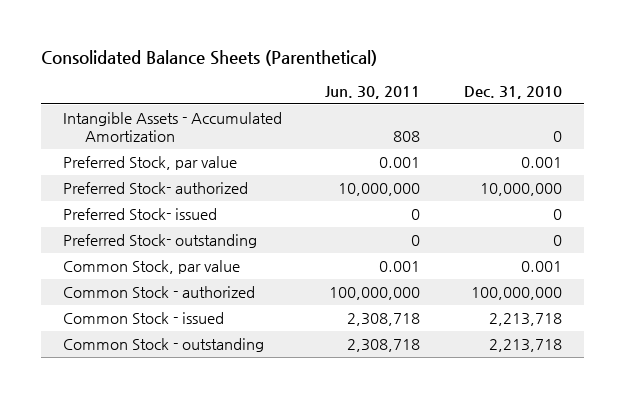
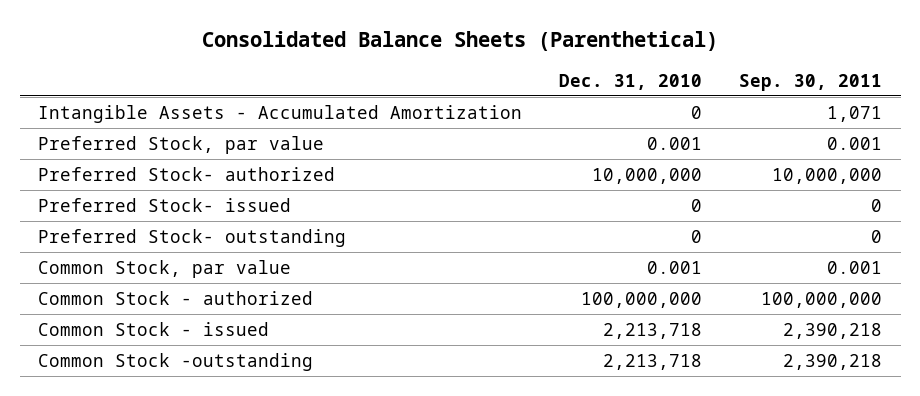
[325,86,421,100] Jun. 30, 2011 -> none
none -> [739,73,883,91] Sep. 30, 2011
[62,337,264,352] Common Stock - outstanding -> [38,352,314,371] Common Stock -outstanding

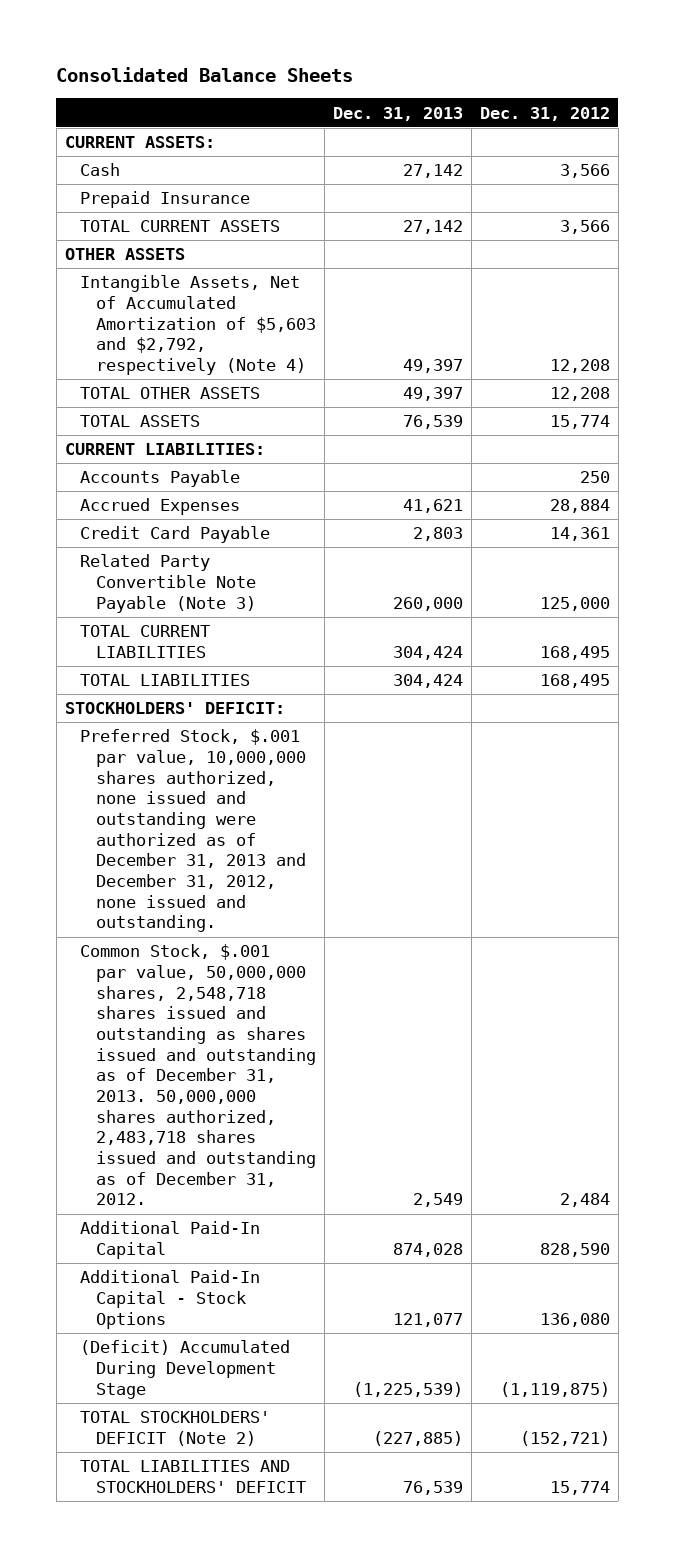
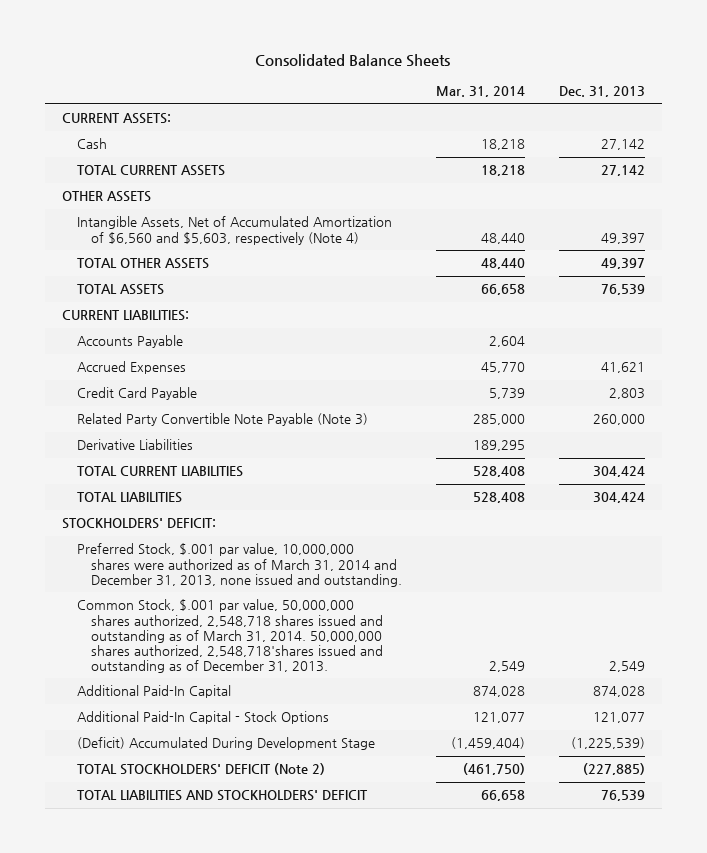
[479,106,610,121] Dec. 31, 2012 -> none
none -> [436,86,526,98] Mar. 31, 2014
[80,191,251,209] Prepaid Insurance -> none
[80,275,316,375] Intangible Assets, Net of Accumulated Amortization of $5,603 and $2,792, respectively (Note 4) -> [76,216,392,245] Intangible Assets, Net of Accumulated Amortization of $6,560 and $5,603, respectively (Note 4)
none -> [76,439,193,451] Derivative Liabilities
[80,729,306,933] Preferred Stock, $.001 par value, 10,000,000 shares authorized, none issued and outstanding were authorized as of December 31, 2013 and December 31, 2012, none issued and outstanding. -> [76,543,403,587] Preferred Stock, $.001 par value, 10,000,000 shares were authorized as of March 31, 2014 and December 31, 2013, none issued and outstanding.
[80,944,316,1206] Common Stock, $.001 par value, 50,000,000 shares, 2,548,718 shares issued and outstanding as shares issued and outstanding as of December 31, 2013. 50,000,000 shares authorized, 2,483,718 shares issued and outstanding as of December 31, 2012. -> [76,599,384,674] Common Stock, $.001 par value, 50,000,000 shares authorized, 2,548,718 shares issued and outstanding as of March 31, 2014. 50,000,000 shares authorized, 2,548,718'shares issued and outstanding as of December 31, 2013.

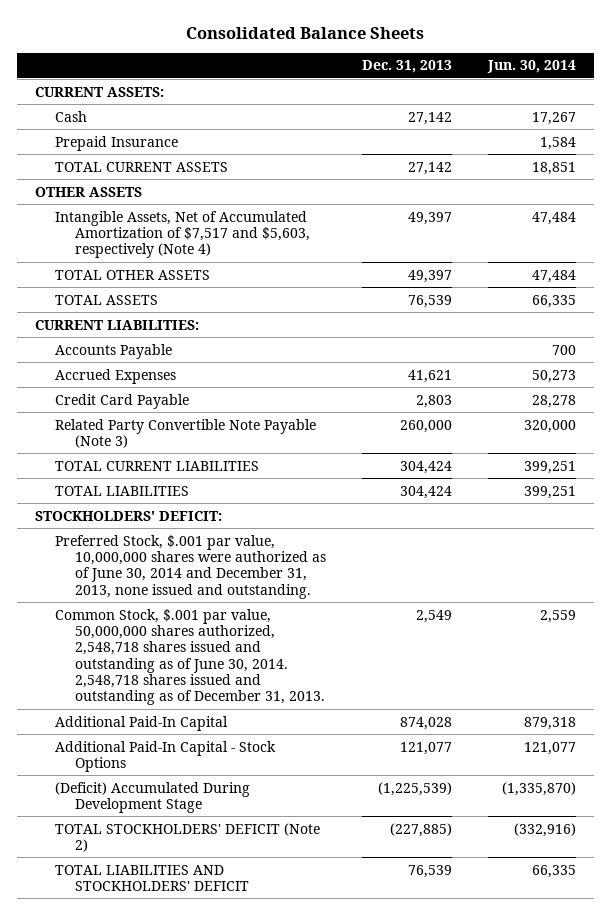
[436,86,526,98] Mar. 31, 2014 -> none
none -> [486,60,576,74] Jun. 30, 2014
none -> [54,135,178,151] Prepaid Insurance
[76,216,392,245] Intangible Assets, Net of Accumulated Amortization of $6,560 and $5,603, respectively (Note 4) -> [54,210,311,259] Intangible Assets, Net of Accumulated Amortization of $7,517 and $5,603, respectively (Note 4)
[76,439,193,451] Derivative Liabilities -> none
[76,543,403,587] Preferred Stock, $.001 par value, 10,000,000 shares were authorized as of March 31, 2014 and December 31, 2013, none issued and outstanding. -> [54,534,327,599] Preferred Stock, $.001 par value, 10,000,000 shares were authorized as of June 30, 2014 and December 31, 2013, none issued and outstanding.
[76,599,384,674] Common Stock, $.001 par value, 50,000,000 shares authorized, 2,548,718 shares issued and outstanding as of March 31, 2014. 50,000,000 shares authorized, 2,548,718'shares issued and outstanding as of December 31, 2013. -> [54,608,326,706] Common Stock, $.001 par value, 50,000,000 shares authorized, 2,548,718 shares issued and outstanding as of June 30, 2014. 2,548,718 shares issued and outstanding as of December 31, 2013.

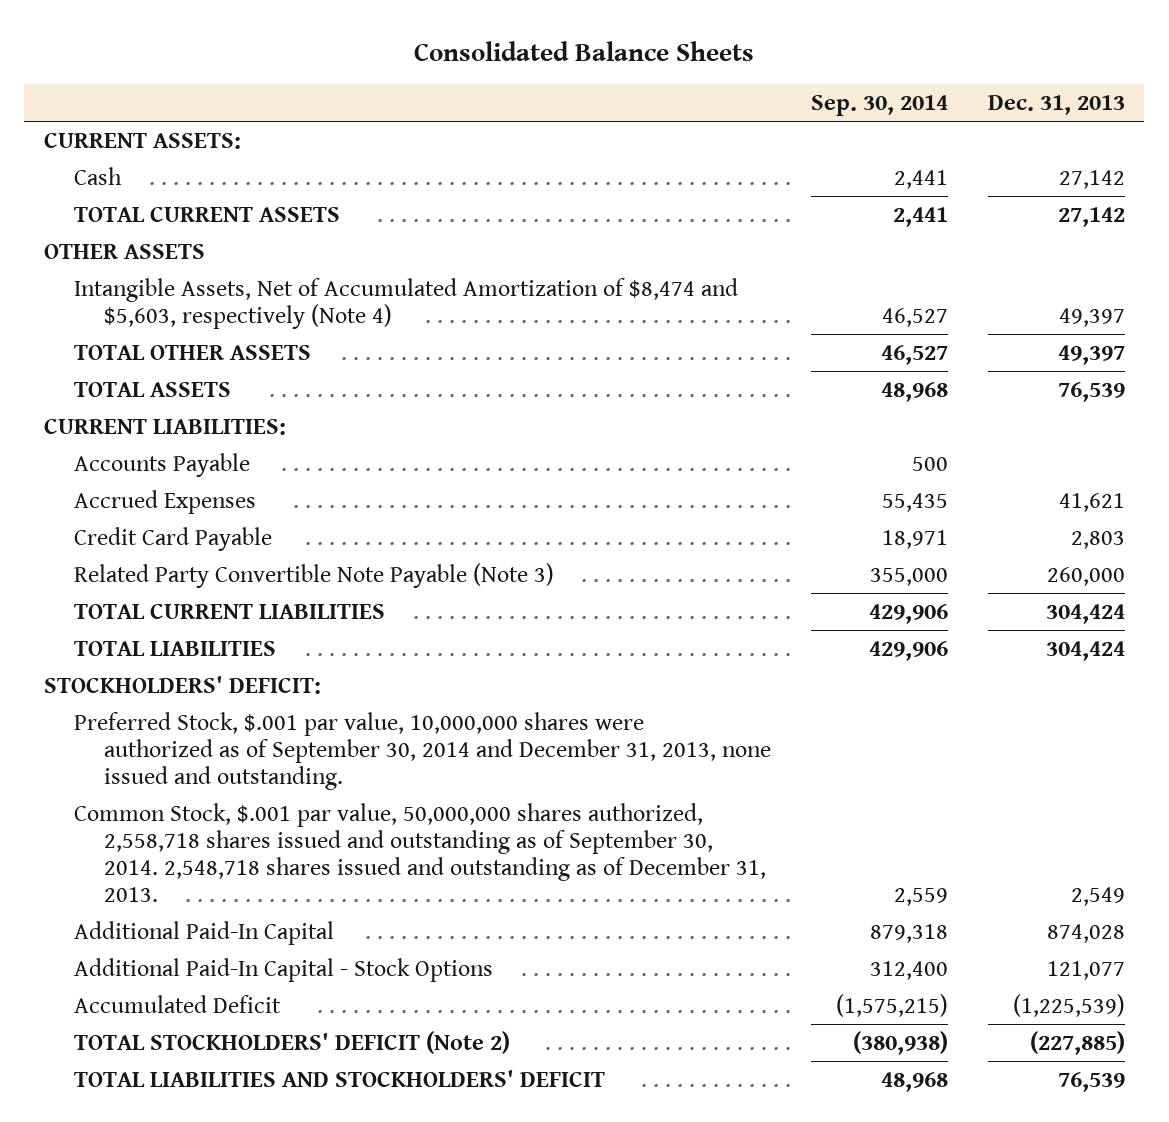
[486,60,576,74] Jun. 30, 2014 -> none
none -> [810,94,948,116] Sep. 30, 2014
[54,135,178,151] Prepaid Insurance -> none
[54,210,311,259] Intangible Assets, Net of Accumulated Amortization of $7,517 and $5,603, respectively (Note 4) -> [73,277,738,329] Intangible Assets, Net of Accumulated Amortization of $8,474 and $5,603, respectively (Note 4)
[54,534,327,599] Preferred Stock, $.001 par value, 10,000,000 shares were authorized as of June 30, 2014 and December 31, 2013, none issued and outstanding. -> [73,711,771,790] Preferred Stock, $.001 par value, 10,000,000 shares were authorized as of September 30, 2014 and December 31, 2013, none issued and outstanding.
[54,608,326,706] Common Stock, $.001 par value, 50,000,000 shares authorized, 2,548,718 shares issued and outstanding as of June 30, 2014. 2,548,718 shares issued and outstanding as of December 31, 2013. -> [73,802,766,902] Common Stock, $.001 par value, 50,000,000 shares authorized, 2,558,718 shares issued and outstanding as of September 30, 2014. 2,548,718 shares issued and outstanding as of December 31, 2013.
[54,781,250,813] (Deficit) Accumulated During Development Stage -> [73,994,281,1013] Accumulated Deficit

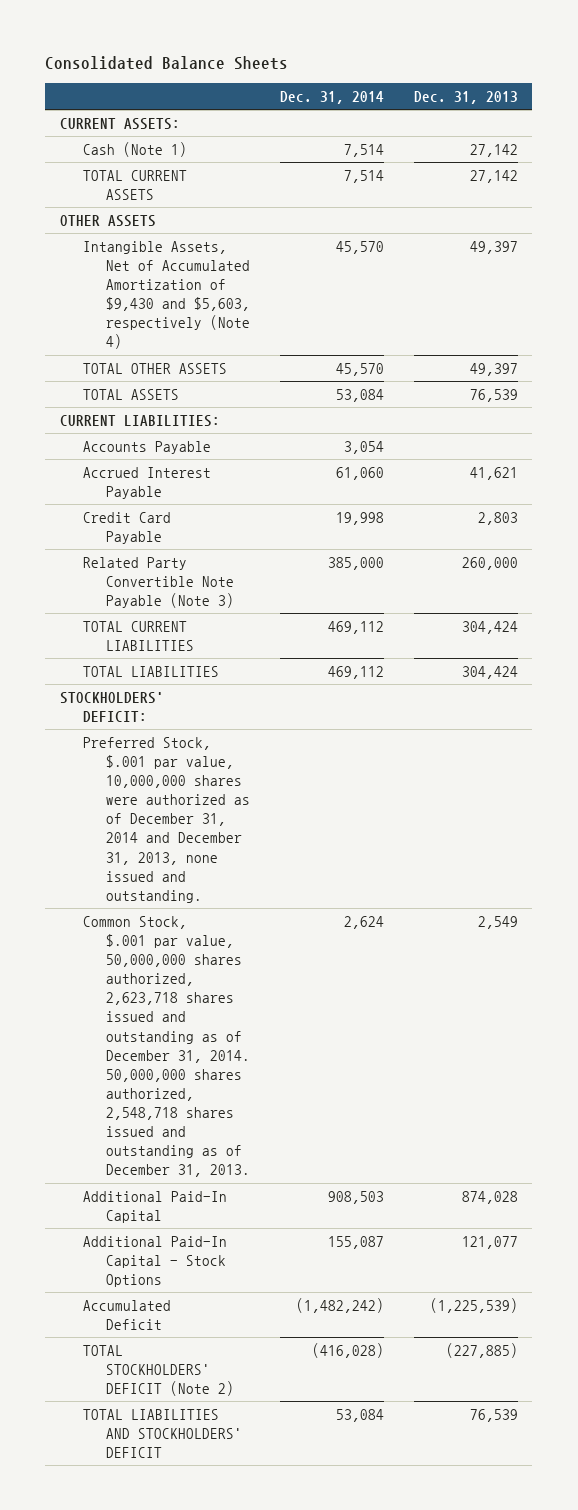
[810,94,948,116] Sep. 30, 2014 -> none
none -> [279,90,384,104] Dec. 31, 2014
[73,166,122,185] Cash -> [83,141,188,157] Cash (Note 1)
[73,277,738,329] Intangible Assets, Net of Accumulated Amortization of $8,474 and $5,603, respectively (Note 4) -> [83,240,251,350] Intangible Assets, Net of Accumulated Amortization of $9,430 and $5,603, respectively (Note 4)
[73,489,256,514] Accrued Expenses -> [83,466,212,499] Accrued Interest Payable
[73,711,771,790] Preferred Stock, $.001 par value, 10,000,000 shares were authorized as of September 30, 2014 and December 31, 2013, none issued and outstanding. -> [83,736,251,903] Preferred Stock, $.001 par value, 10,000,000 shares were authorized as of December 31, 2014 and December 31, 2013, none issued and outstanding.
[73,802,766,902] Common Stock, $.001 par value, 50,000,000 shares authorized, 2,558,718 shares issued and outstanding as of September 30, 2014. 2,548,718 shares issued and outstanding as of December 31, 2013. -> [83,915,251,1178] Common Stock, $.001 par value, 50,000,000 shares authorized, 2,623,718 shares issued and outstanding as of December 31, 2014. 50,000,000 shares authorized, 2,548,718 shares issued and outstanding as of December 31, 2013.

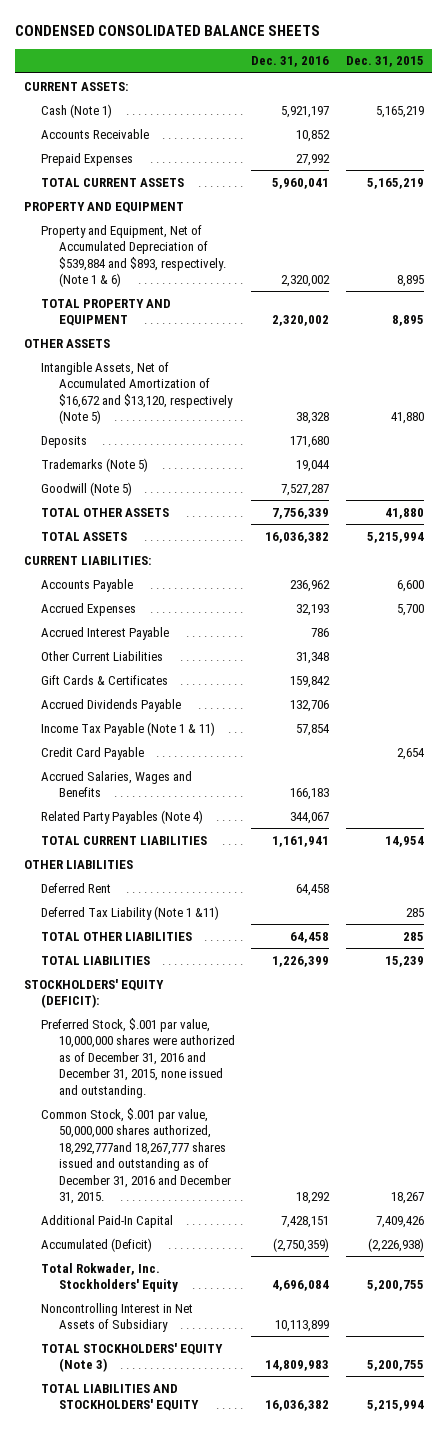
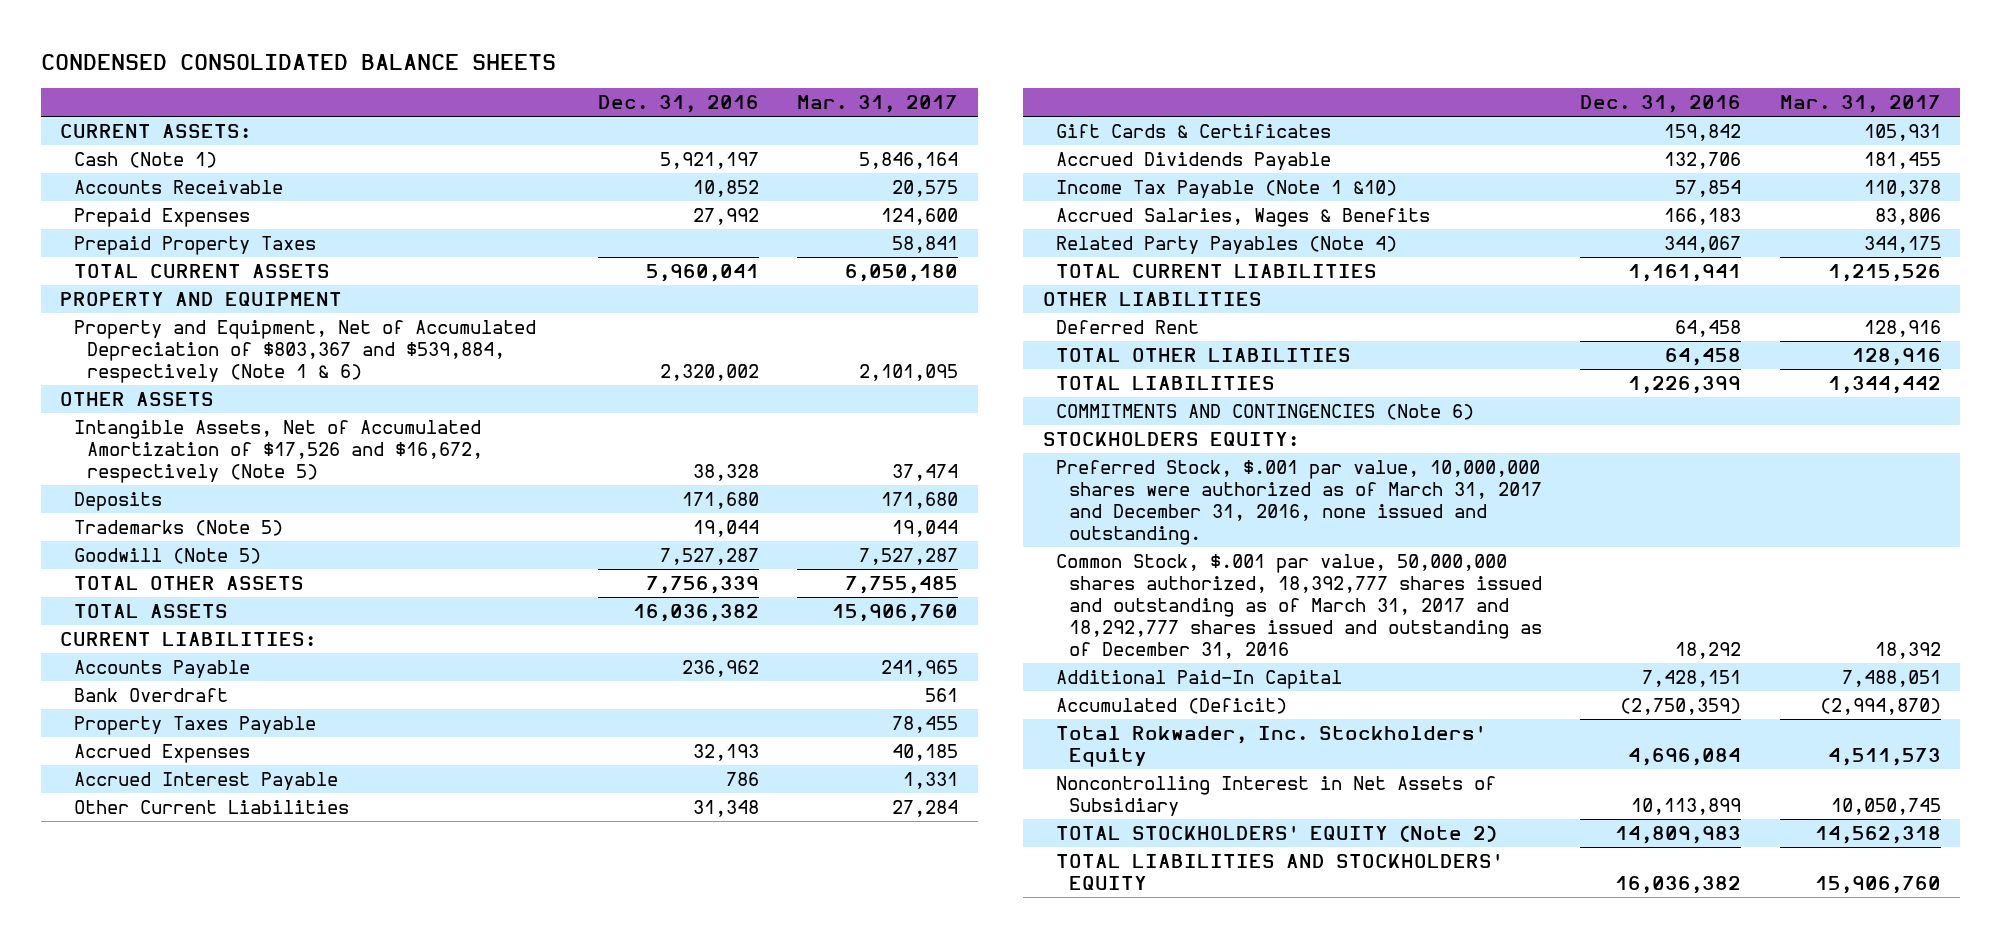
[345,56,424,68] Dec. 31, 2015 -> none
none -> [797,95,959,114] Mar. 31, 2017
none -> [73,236,316,256] Prepaid Property Taxes
[41,298,172,327] TOTAL PROPERTY AND EQUIPMENT -> none
[41,224,227,288] Property and Equipment, Net of Accumulated Depreciation of $539,884 and $893, respectively. (Note 1 & 6) -> [73,320,536,383] Property and Equipment, Net of Accumulated Depreciation of $803,367 and $539,884, respectively (Note 1 & 6)
[41,361,234,425] Intangible Assets, Net of Accumulated Amortization of $16,672 and $13,120, respectively (Note 5) -> [73,420,483,483] Intangible Assets, Net of Accumulated Amortization of $17,526 and $16,672, respectively (Note 5)
none -> [73,688,228,703] Bank Overdraft
none -> [73,716,316,736] Property Taxes Payable
[41,746,145,760] Credit Card Payable -> none
[41,721,216,736] Income Tax Payable (Note 1 & 11) -> [1055,180,1397,199] Income Tax Payable (Note 1 &10)
[41,770,193,798] Accrued Salaries, Wages and Benefits -> [1055,208,1430,228] Accrued Salaries, Wages & Benefits
[41,905,220,920] Deferred Tax Liability (Note 1 &11) -> none
none -> [1055,404,1474,421] COMMITMENTS AND CONTINGENCIES (Note 6)
[23,978,164,1009] STOCKHOLDERS' EQUITY (DEFICIT): -> [1042,432,1299,447] STOCKHOLDERS EQUITY:
[41,1017,236,1098] Preferred Stock, $.001 par value, 10,000,000 shares were authorized as of December 31, 2016 and December 31, 2015, none issued and outstanding. -> [1055,460,1542,545] Preferred Stock, $.001 par value, 10,000,000 shares were authorized as of March 31, 2017 and December 31, 2016, none issued and outstanding.
[41,1107,232,1204] Common Stock, $.001 par value, 50,000,000 shares authorized, 18,292,777and 18,267,777 shares issued and outstanding as of December 31, 2016 and December 31, 2015. -> [1055,554,1542,659] Common Stock, $.001 par value, 50,000,000 shares authorized, 18,392,777 shares issued and outstanding as of March 31, 2017 and 18,292,777 shares issued and outstanding as of December 31, 2016
[41,1342,224,1373] TOTAL STOCKHOLDERS' EQUITY (Note 3) -> [1055,825,1497,843] TOTAL STOCKHOLDERS' EQUITY (Note 2)

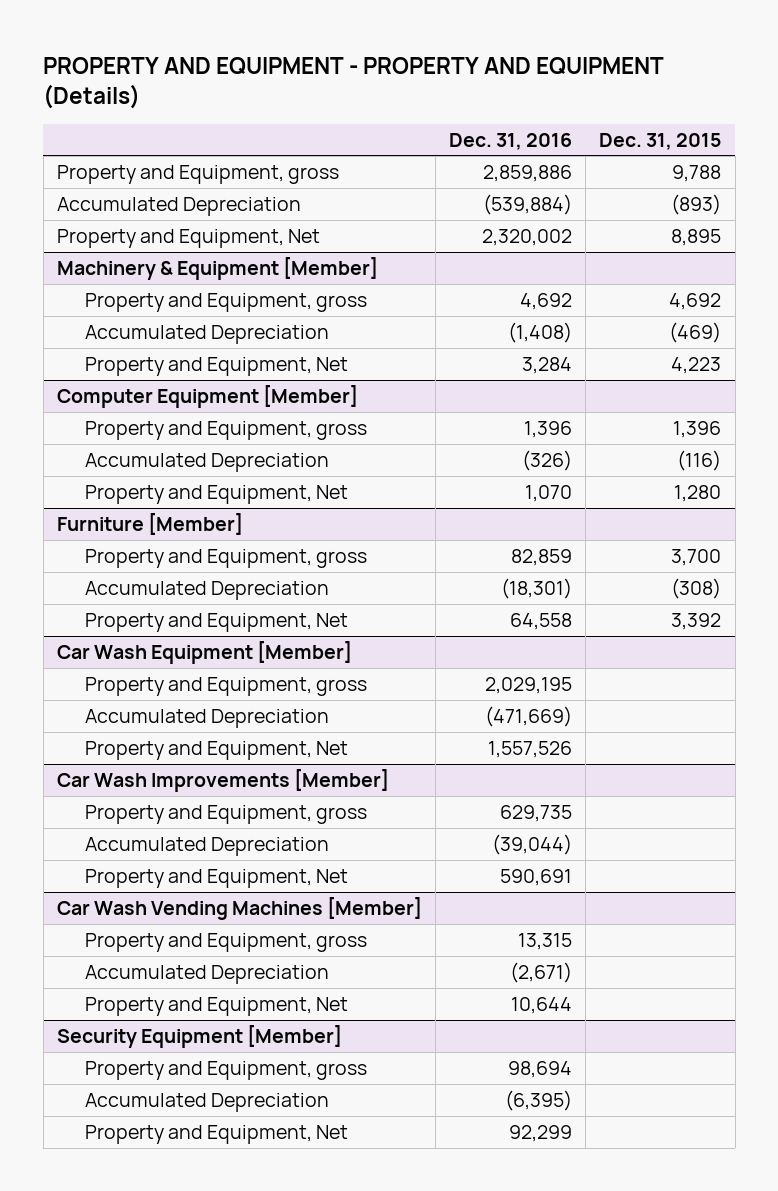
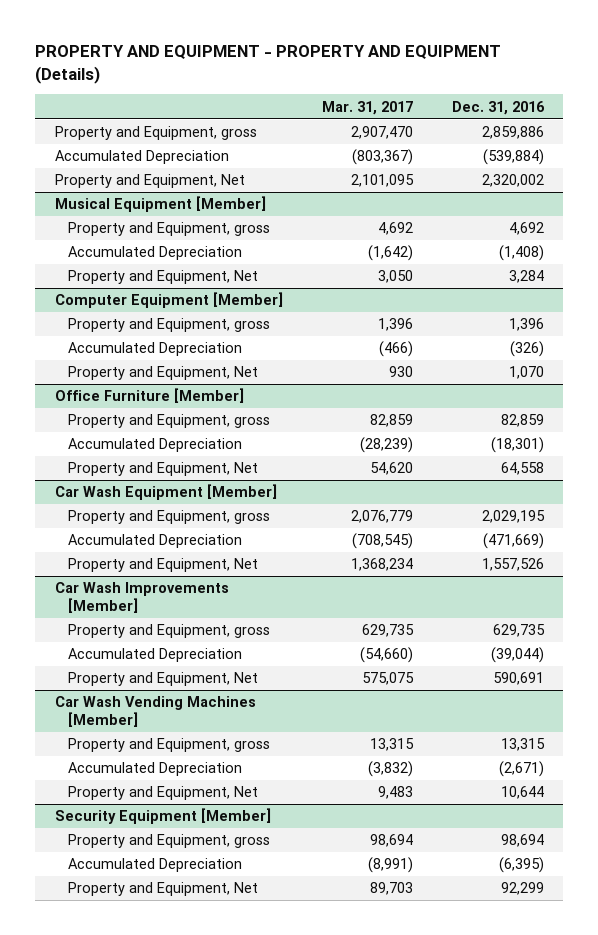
[599,132,722,150] Dec. 31, 2015 -> none
none -> [321,100,413,115] Mar. 31, 2017
[56,256,378,280] Machinery & Equipment [Member] -> [54,196,266,213] Musical Equipment [Member]
[56,512,243,535] Furniture [Member] -> [54,388,244,404] Office Furniture [Member]

